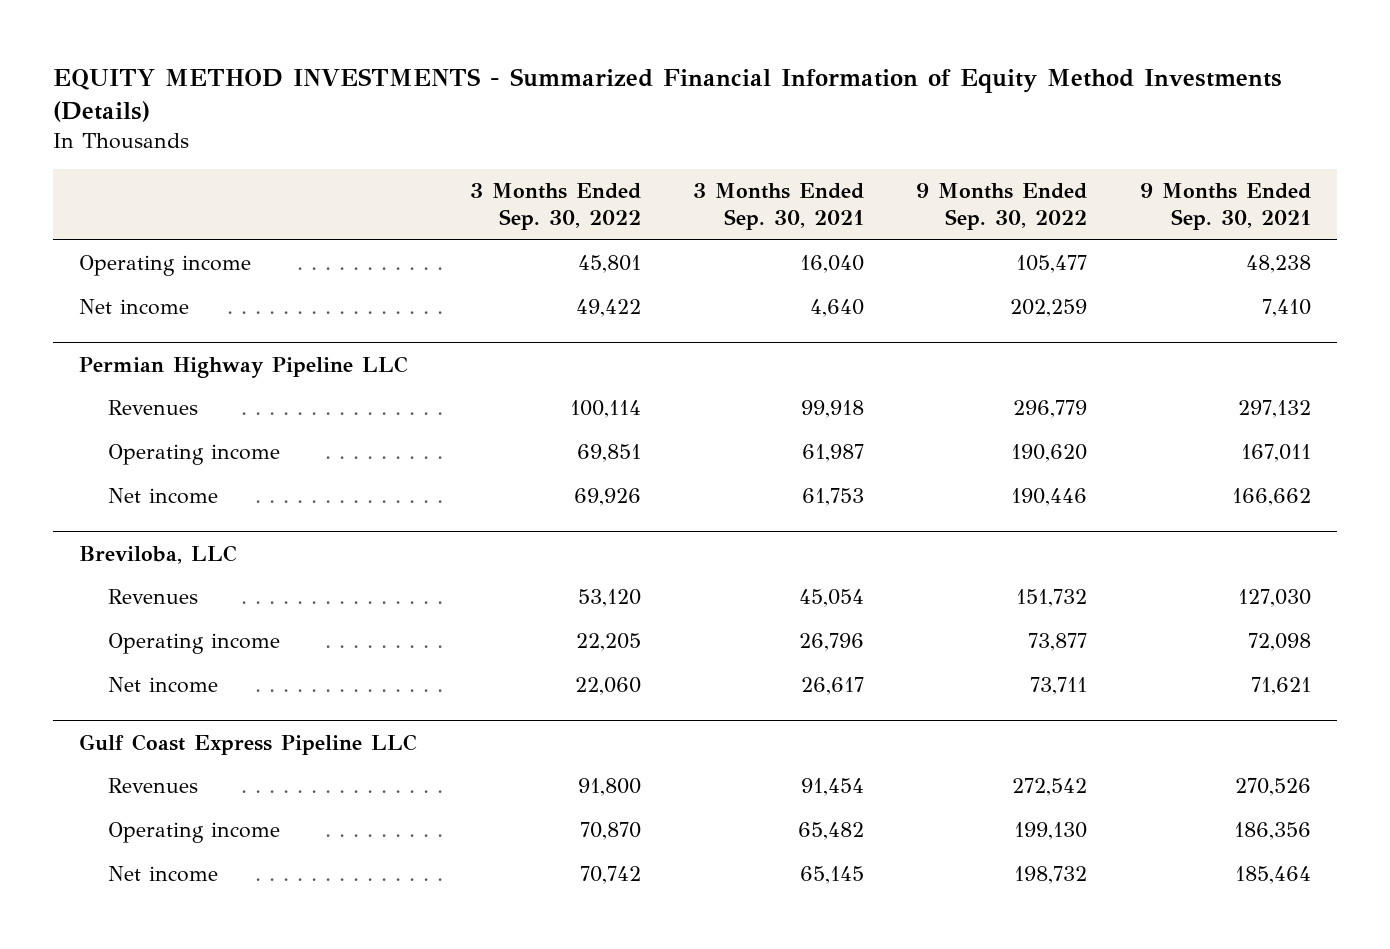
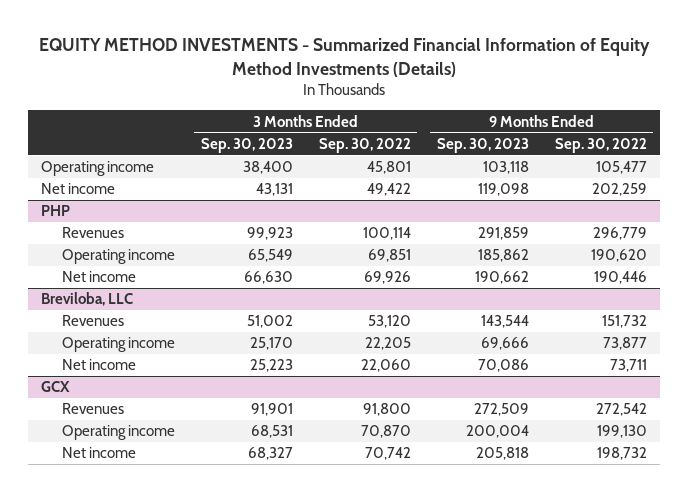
[693,183,865,231] 3 Months Ended Sep. 30, 2021 -> none
[1139,183,1311,231] 9 Months Ended Sep. 30, 2021 -> none
none -> [200,137,293,153] Sep. 30, 2023
none -> [436,137,529,153] Sep. 30, 2023
[79,355,409,378] Permian Highway Pipeline LLC -> [40,205,70,217] PHP
[79,733,418,755] Gulf Coast Express Pipeline LLC -> [40,381,70,393] GCX

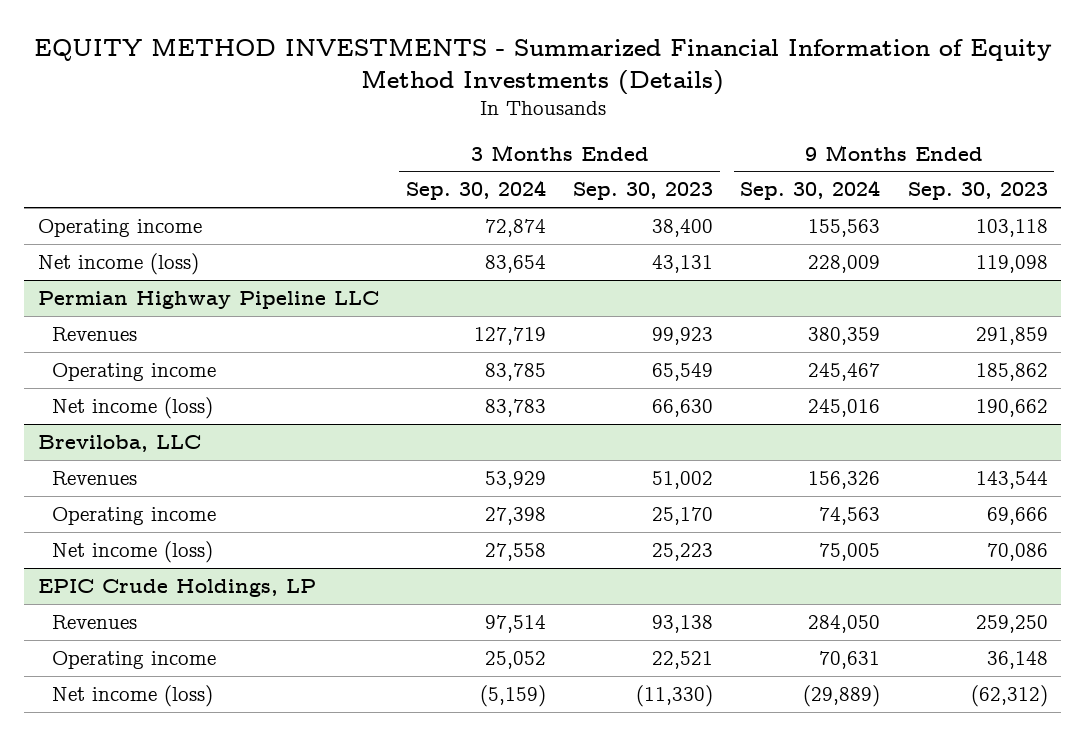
[318,137,411,153] Sep. 30, 2022 -> none
[554,137,647,153] Sep. 30, 2022 -> none
none -> [405,180,546,201] Sep. 30, 2024
none -> [740,180,881,201] Sep. 30, 2024
[40,183,115,195] Net income -> [37,252,199,275] Net income (loss)
[40,205,70,217] PHP -> [37,290,379,309] Permian Highway Pipeline LLC
[61,271,136,283] Net income -> [52,396,214,419] Net income (loss)
[40,381,70,393] GCX -> none
[61,359,136,371] Net income -> [52,540,214,563] Net income (loss)
none -> [37,578,316,597] EPIC Crude Holdings, LP
[250,403,293,417] 91,901 -> [652,614,714,633] 93,138
[473,403,529,417] 272,509 -> [975,614,1048,633] 259,250
[250,425,293,439] 68,531 -> [652,650,714,669] 22,521
[465,425,529,439] 200,004 -> [986,650,1048,669] 36,148
[61,447,136,459] Net income -> [52,684,214,707] Net income (loss)
[247,447,293,461] 68,327 -> [636,684,714,707] (11,330)
[475,447,529,461] 205,818 -> [970,684,1048,707] (62,312)

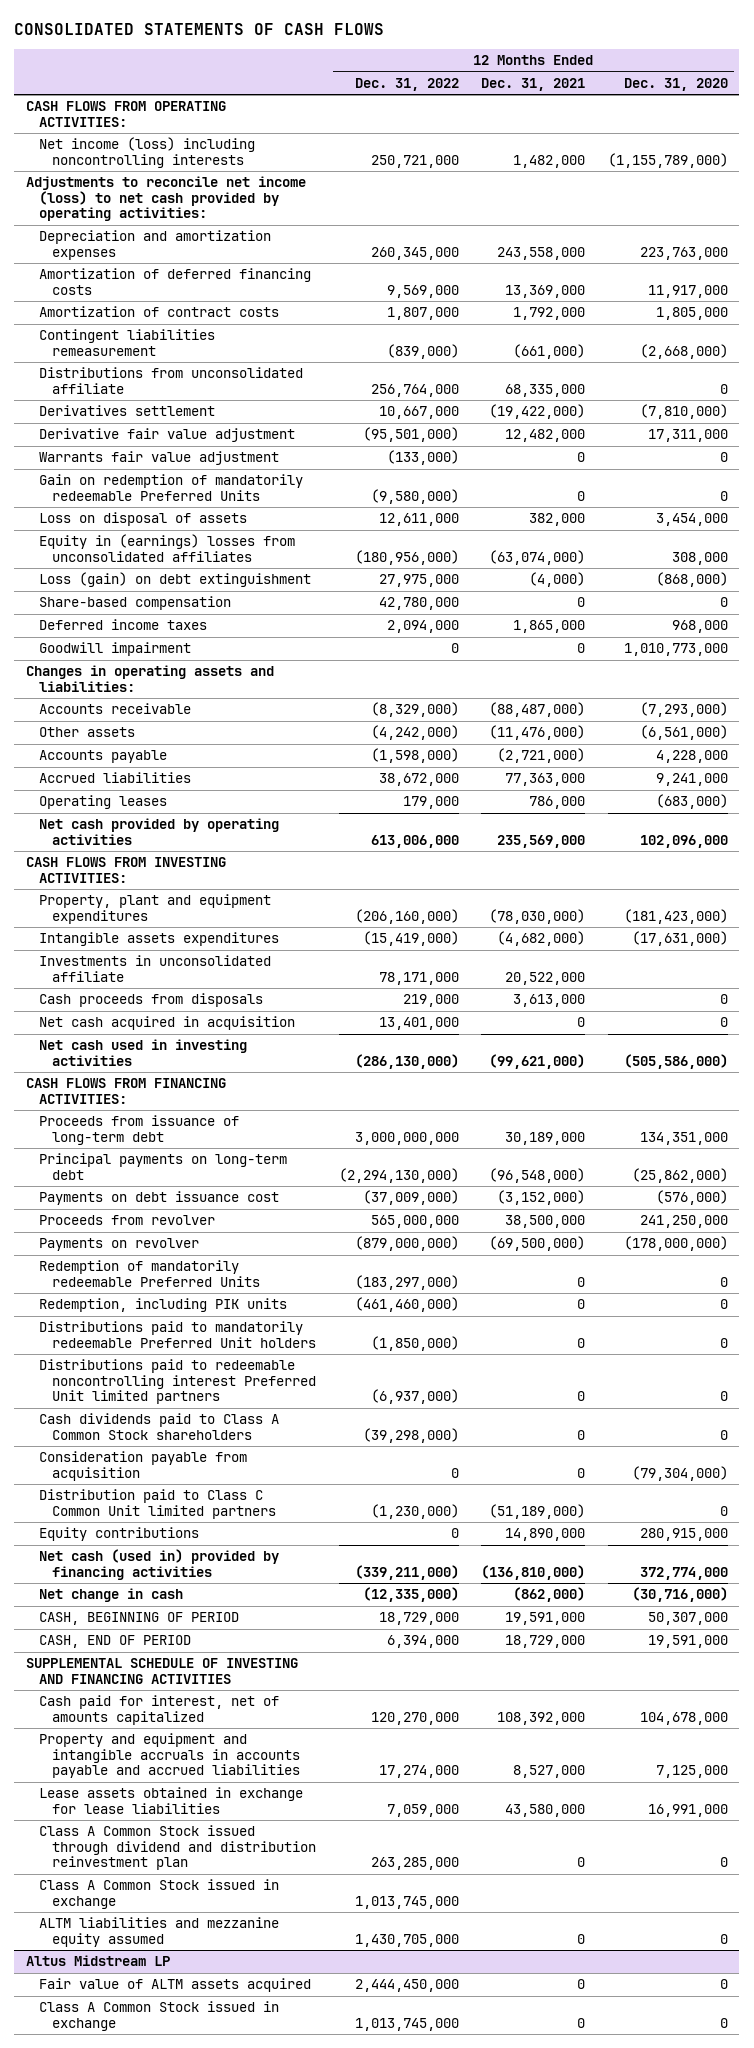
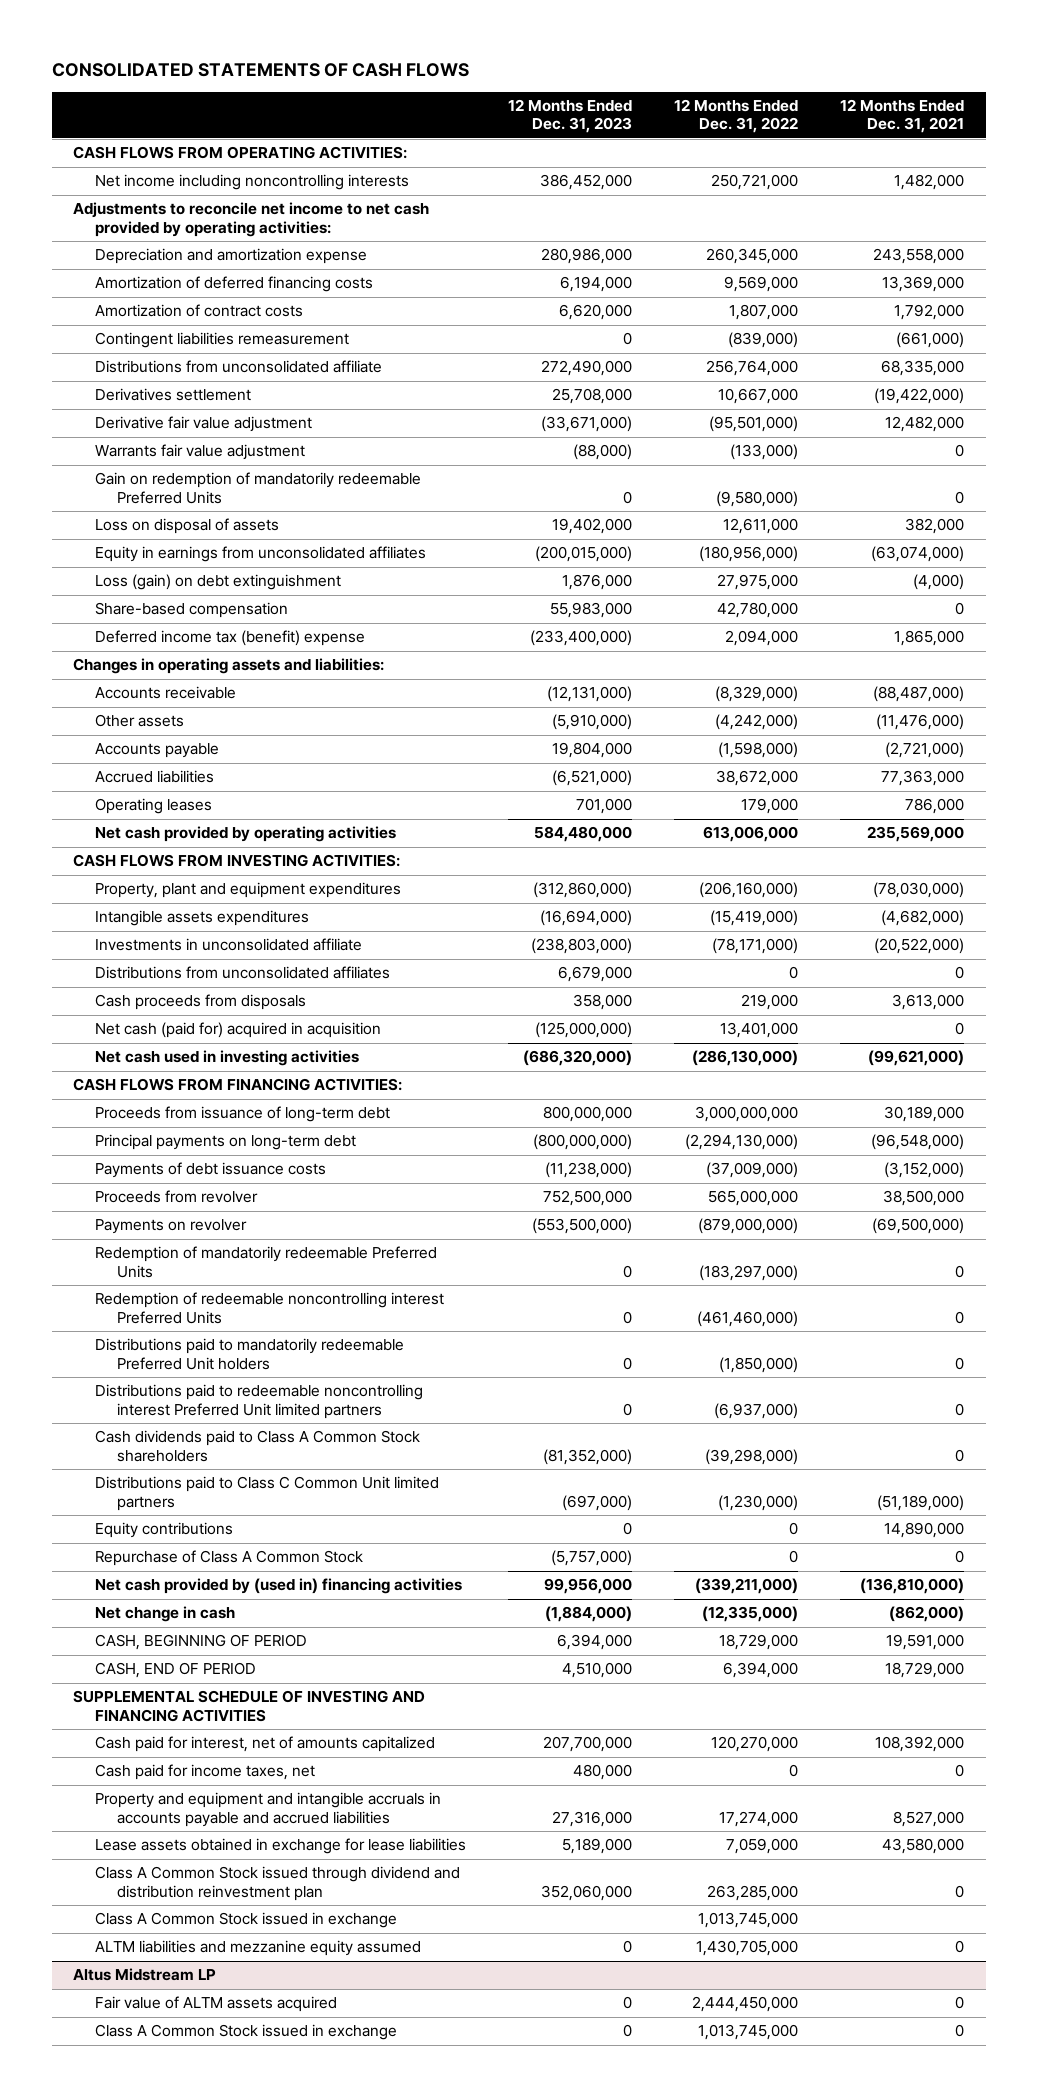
[624,77,729,91] Dec. 31, 2020 -> none
none -> [507,98,632,134] 12 Months Ended Dec. 31, 2023
[38,137,255,168] Net income (loss) including noncontrolling interests -> [94,174,409,191] Net income including noncontrolling interests
[25,176,306,222] Adjustments to reconcile net income (loss) to net cash provided by operating activities: -> [72,202,429,237] Adjustments to reconcile net income to net cash provided by operating activities:
[38,230,271,260] Depreciation and amortization expenses -> [94,248,367,265] Depreciation and amortization expense
[38,534,295,562] Equity in (earnings) losses from unconsolidated affiliates -> [94,546,426,563] Equity in earnings from unconsolidated affiliates
[38,642,191,657] Goodwill impairment -> none
[38,619,207,631] Deferred income taxes -> [94,630,365,647] Deferred income tax (benefit) expense
[378,971,459,985] 78,171,000 -> [712,938,799,955] (78,171,000)
[505,971,586,985] 20,522,000 -> [874,938,965,955] (20,522,000)
none -> [94,966,390,980] Distributions from unconsolidated affiliates
[38,1016,295,1031] Net cash acquired in acquisition -> [94,1022,381,1039] Net cash (paid for) acquired in acquisition
[38,1191,279,1206] Payments on debt issuance cost -> [94,1162,326,1179] Payments of debt issuance costs
[38,1298,287,1313] Redemption, including PIK units -> [94,1292,444,1324] Redemption of redeemable noncontrolling interest Preferred Units
[38,1451,247,1481] Consideration payable from acquisition -> none
[38,1489,276,1519] Distribution paid to Class C Common Unit limited partners -> [94,1476,439,1511] Distributions paid to Class C Common Unit limited partners
none -> [94,1550,363,1567] Repurchase of Class A Common Stock
[38,1549,279,1580] Net cash (used in) provided by financing activities -> [94,1578,462,1595] Net cash provided by (used in) financing activities
none -> [94,1764,315,1781] Cash paid for income taxes, net

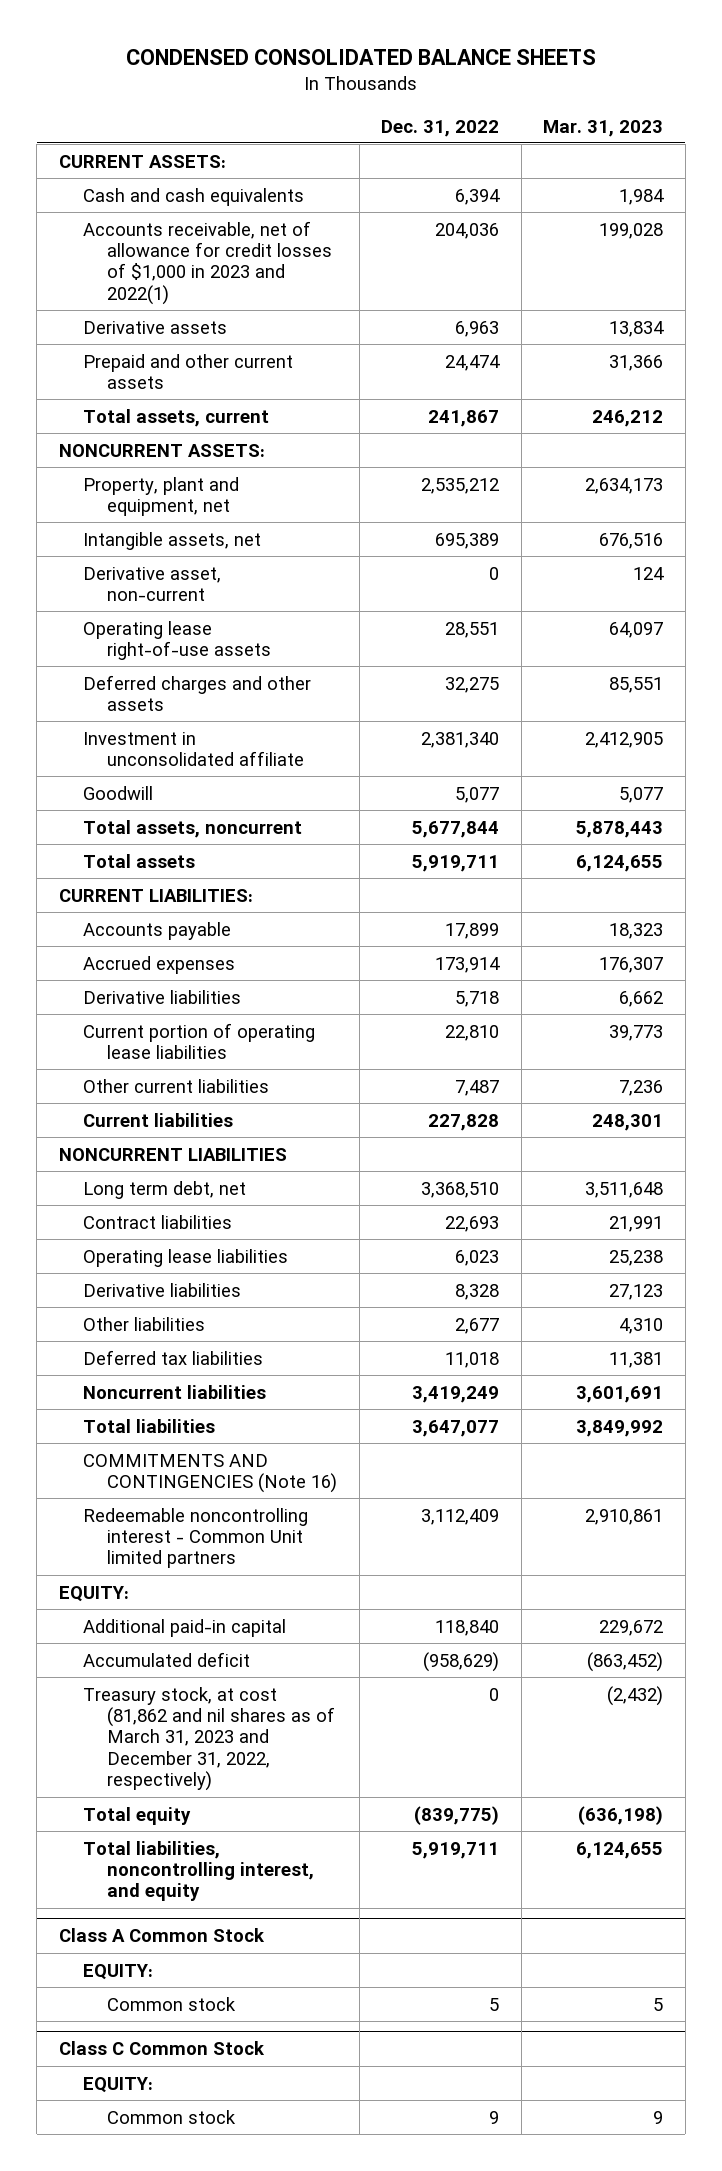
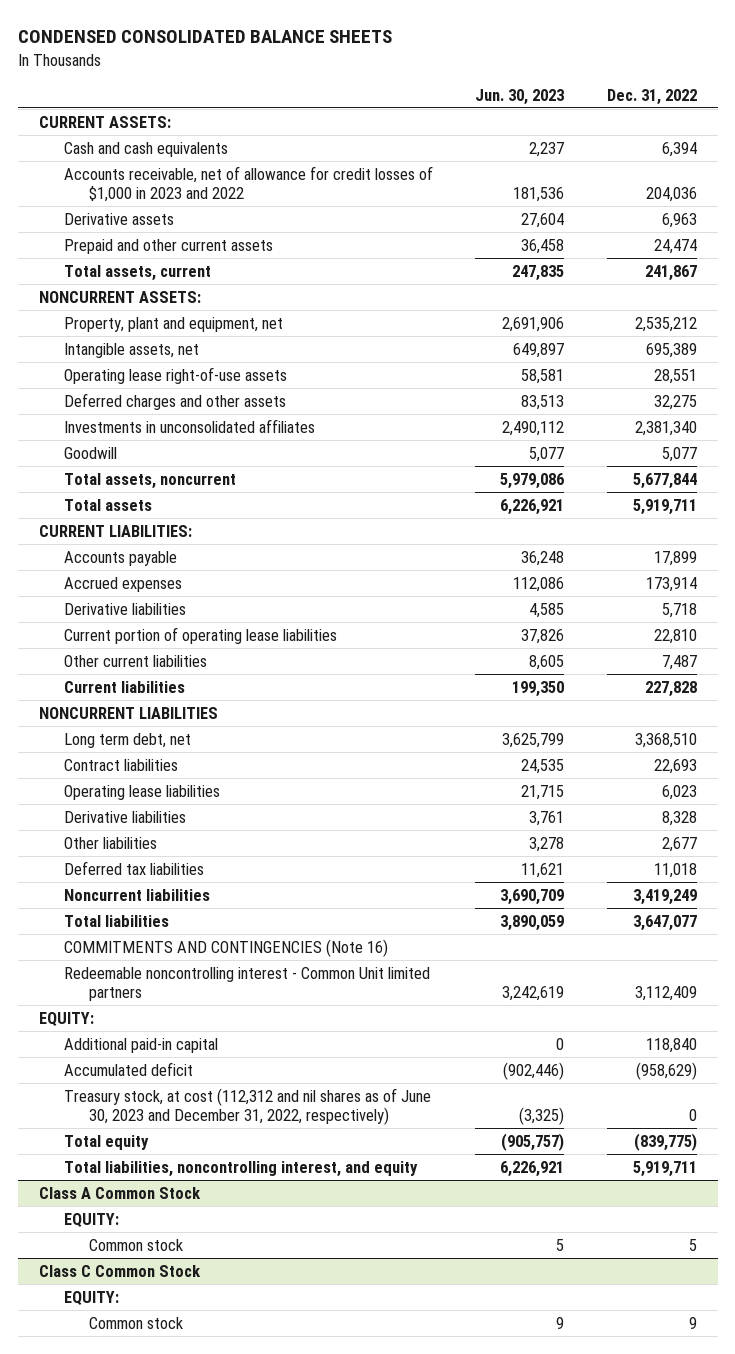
[543,119,664,137] Mar. 31, 2023 -> none
none -> [475,89,565,106] Jun. 30, 2023
[83,220,333,305] Accounts receivable, net of allowance for credit losses of $1,000 in 2023 and 2022(1) -> [64,165,434,202] Accounts receivable, net of allowance for credit losses of $1,000 in 2023 and 2022
[83,566,222,602] Derivative asset, non-current -> none
[83,731,305,767] Investment in unconsolidated affiliate -> [64,418,316,433] Investments in unconsolidated affiliates
[83,1686,336,1792] Treasury stock, at cost (81,862 and nil shares as of March 31, 2023 and December 31, 2022, respectively) -> [64,1087,432,1125] Treasury stock, at cost (112,312 and nil shares as of June 30, 2023 and December 31, 2022, respectively)

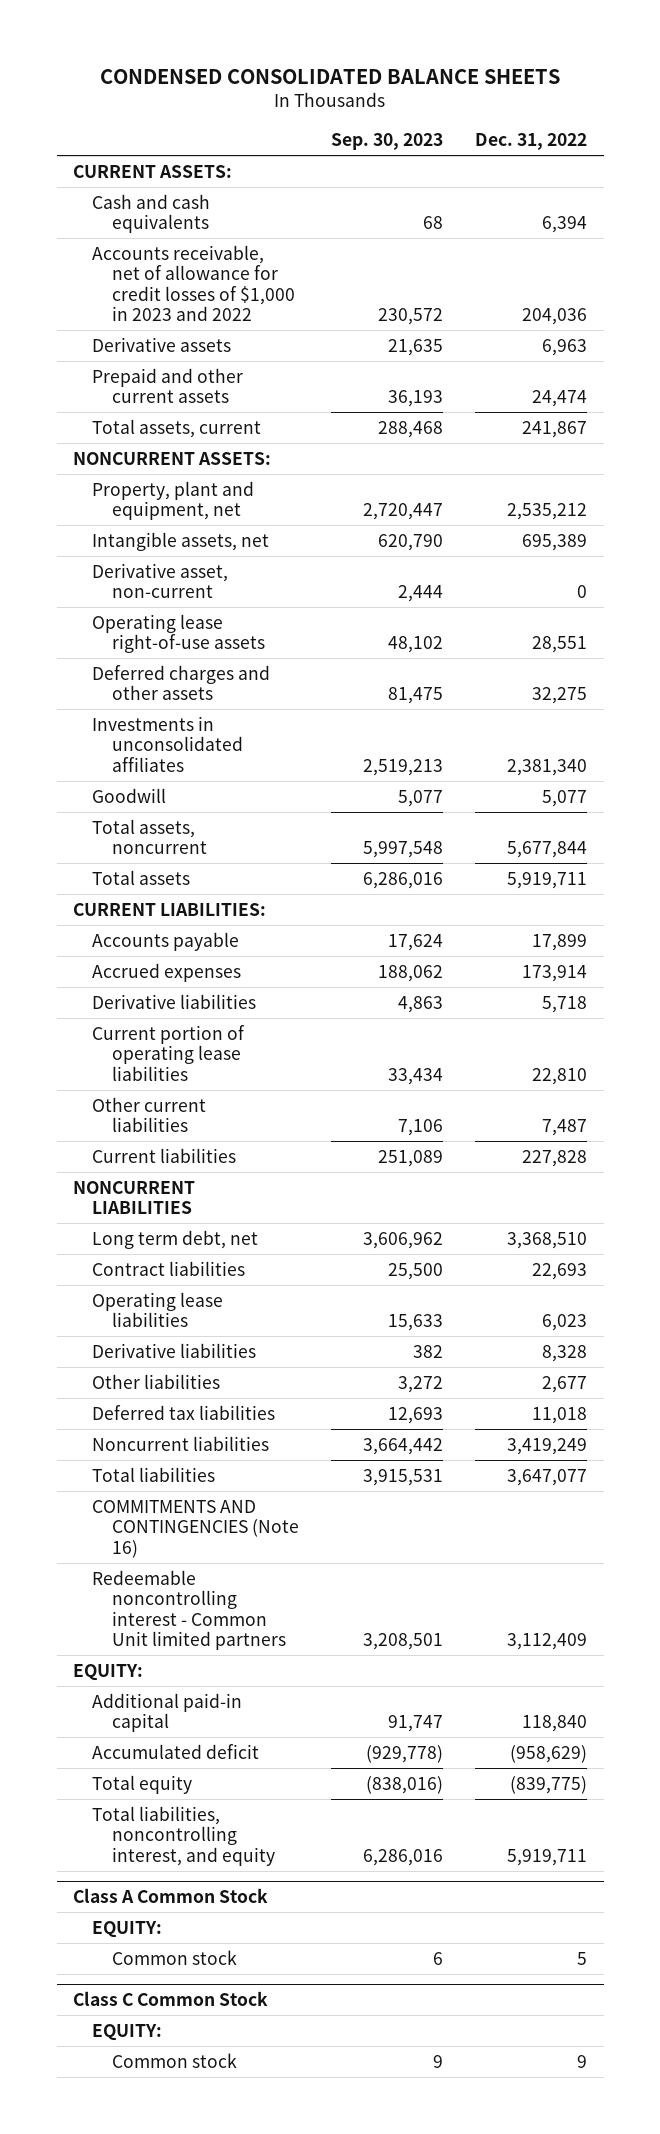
[475,89,565,106] Jun. 30, 2023 -> none
none -> [331,133,444,151] Sep. 30, 2023
none -> [92,562,229,599] Derivative asset, non-current
[64,1087,432,1125] Treasury stock, at cost (112,312 and nil shares as of June 30, 2023 and December 31, 2022, respectively) -> none

